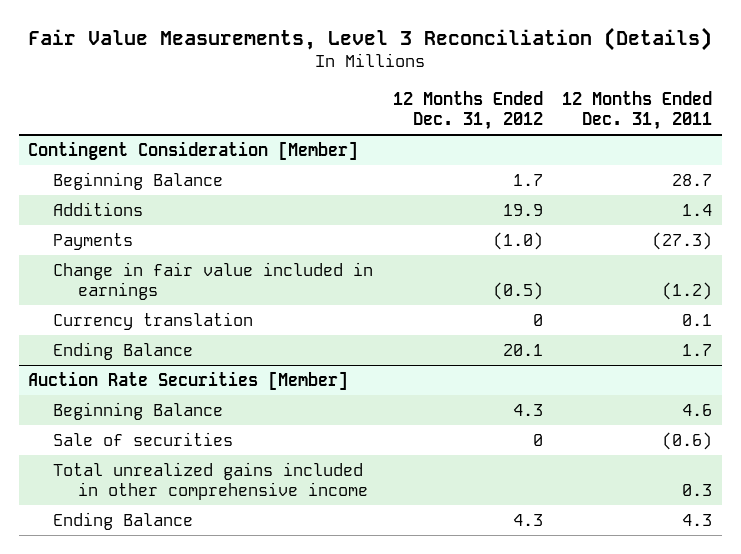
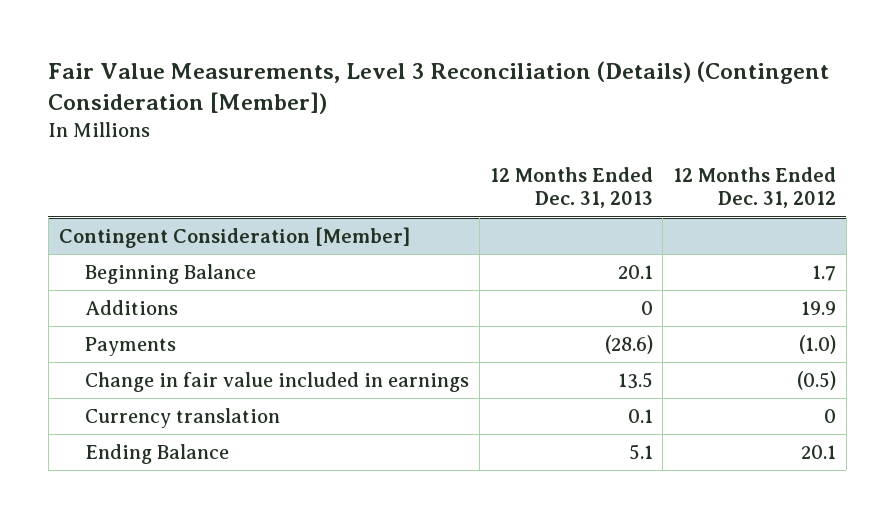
[28,26,713,51] Fair Value Measurements, Level 3 Reconciliation (Details) -> [48,61,830,115] Fair Value Measurements, Level 3 Reconciliation (Details) (Contingent Consideration [Member])
[562,91,713,130] 12 Months Ended Dec. 31, 2011 -> none
none -> [489,167,653,209] 12 Months Ended Dec. 31, 2013
[28,371,349,391] Auction Rate Securities [Member] -> none
[53,402,224,421] Beginning Balance -> none
[53,432,234,447] Sale of securities -> none
[53,462,368,500] Total unrealized gains included in other comprehensive income -> none
[53,512,194,531] Ending Balance -> none

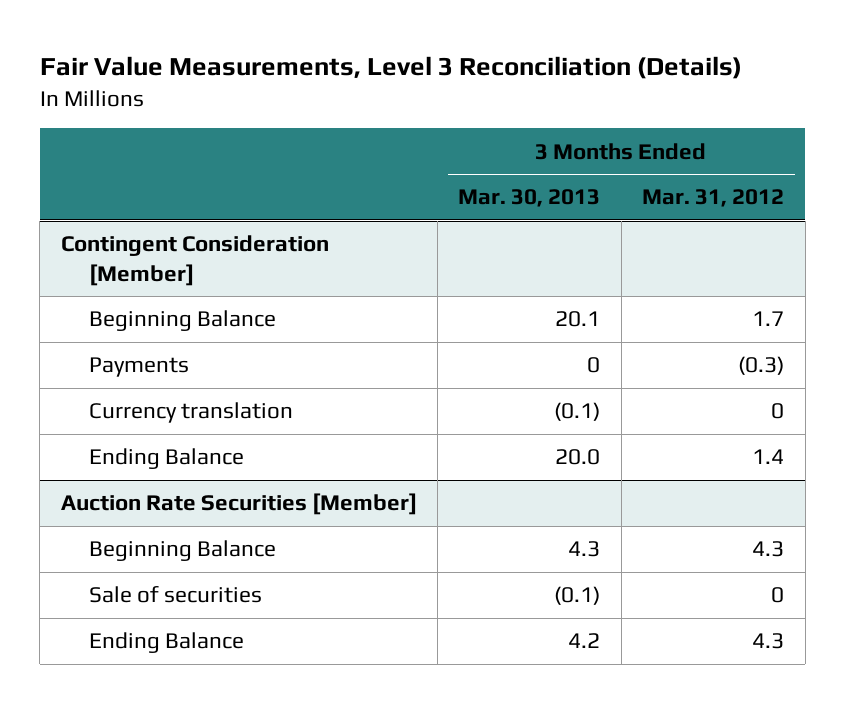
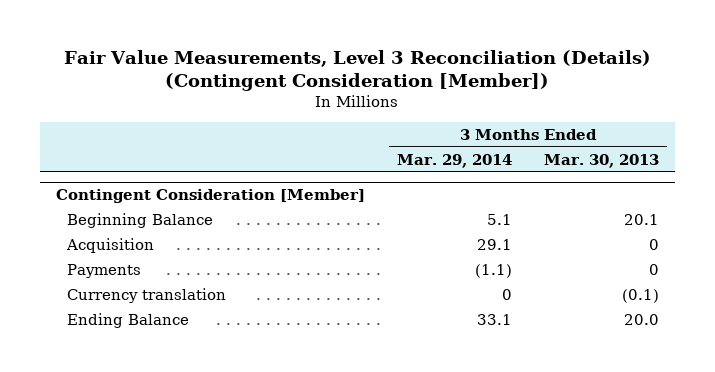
[39,56,742,80] Fair Value Measurements, Level 3 Reconciliation (Details) -> [64,49,652,91] Fair Value Measurements, Level 3 Reconciliation (Details) (Contingent Consideration [Member])
[642,189,785,208] Mar. 31, 2012 -> none
none -> [396,153,512,168] Mar. 29, 2014
none -> [66,237,155,253] Acquisition
[60,493,417,516] Auction Rate Securities [Member] -> none
[89,540,277,562] Beginning Balance -> none
[89,586,263,604] Sale of securities -> none
[89,632,245,654] Ending Balance -> none

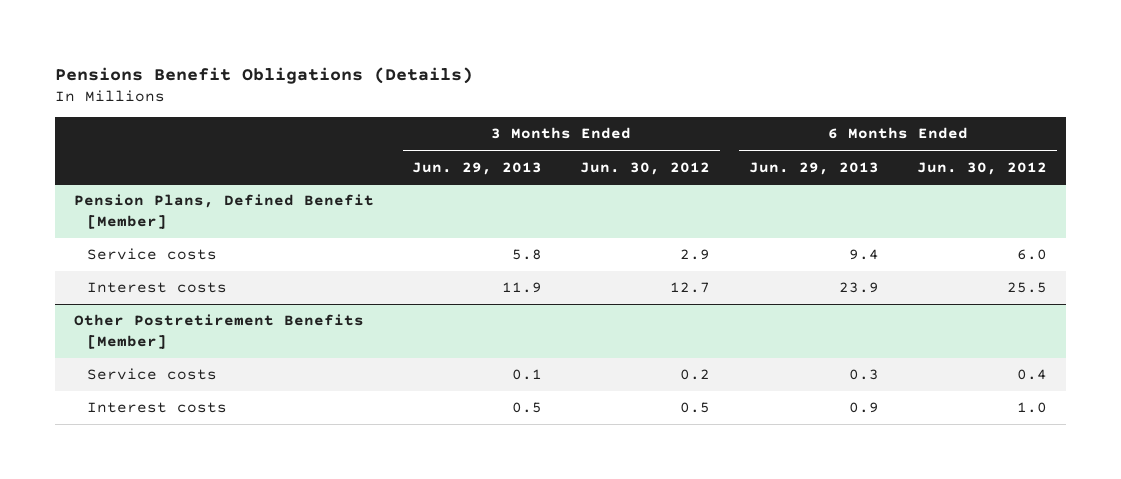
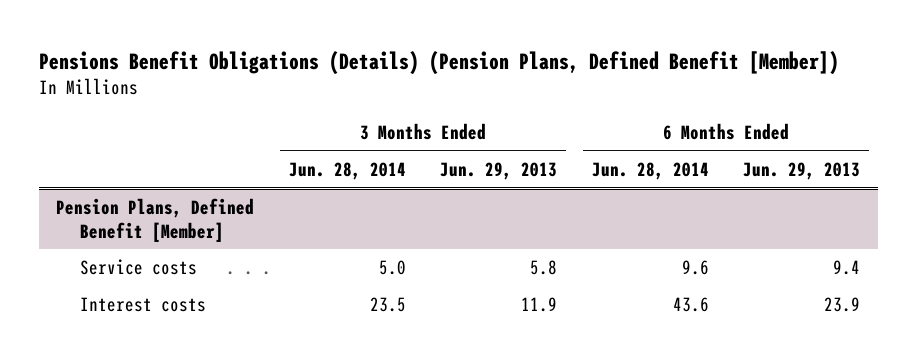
[54,66,473,84] Pensions Benefit Obligations (Details) -> [38,50,839,75] Pensions Benefit Obligations (Details) (Pension Plans, Defined Benefit [Member])
[580,161,711,175] Jun. 30, 2012 -> none
[916,161,1047,175] Jun. 30, 2012 -> none
none -> [288,161,406,180] Jun. 28, 2014
none -> [591,161,709,180] Jun. 28, 2014
[74,314,365,349] Other Postretirement Benefits [Member] -> none
[87,368,218,381] Service costs -> none
[87,402,228,414] Interest costs -> none

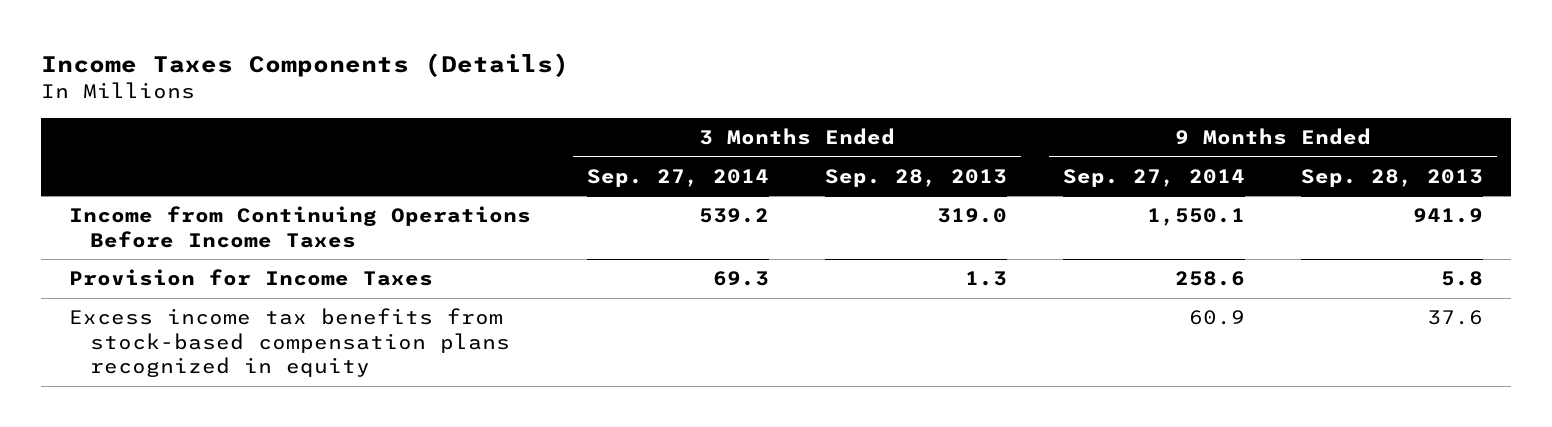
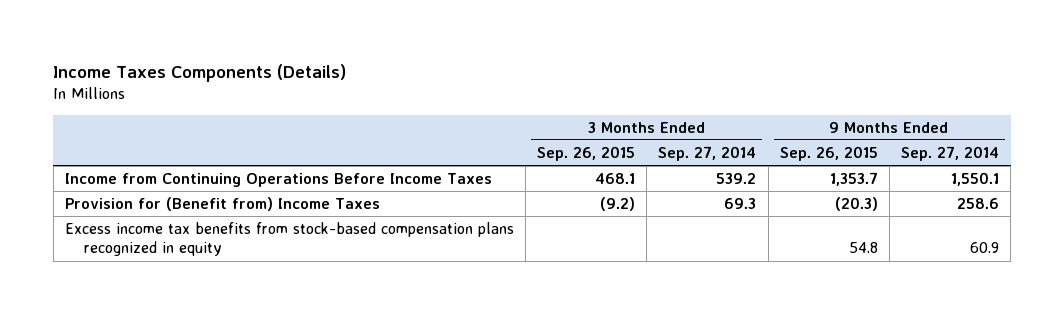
[824,168,1007,187] Sep. 28, 2013 -> none
[1300,168,1483,187] Sep. 28, 2013 -> none
none -> [537,145,636,161] Sep. 26, 2015
none -> [779,145,878,161] Sep. 26, 2015
[68,269,433,287] Provision for Income Taxes -> [64,196,380,211] Provision for (Benefit from) Income Taxes

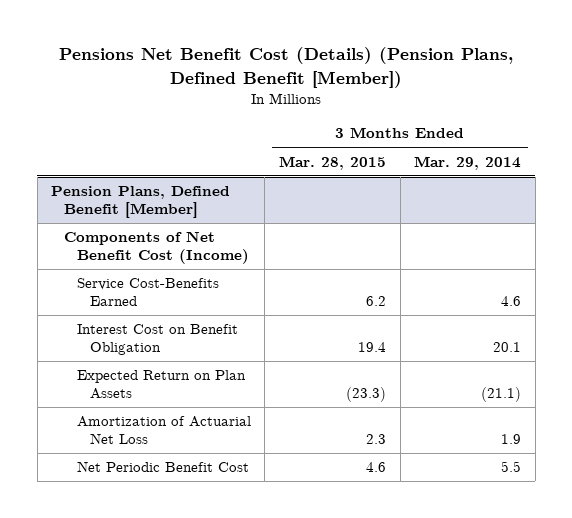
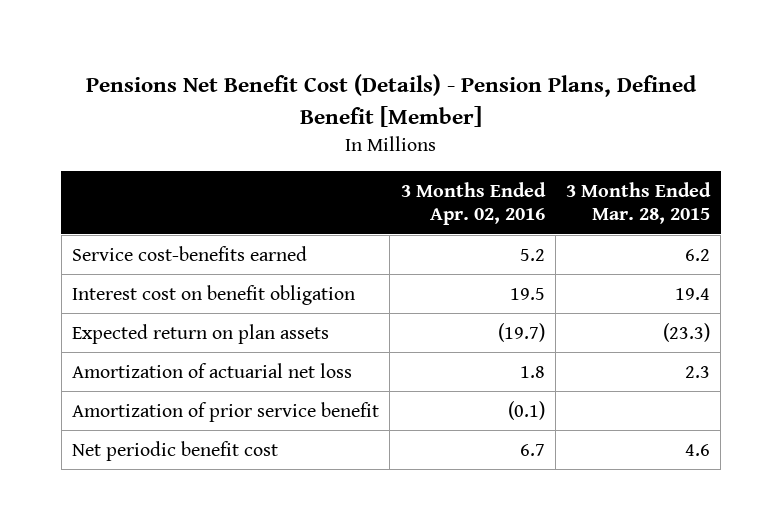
[59,47,514,88] Pensions Net Benefit Cost (Details) (Pension Plans, Defined Benefit [Member]) -> [86,74,698,127] Pensions Net Benefit Cost (Details) - Pension Plans, Defined Benefit [Member]
[414,155,522,170] Mar. 29, 2014 -> none
none -> [400,181,546,226] 3 Months Ended Apr. 02, 2016
[51,186,231,218] Pension Plans, Defined Benefit [Member] -> none
[64,231,249,264] Components of Net Benefit Cost (Income) -> none
[76,278,219,306] Service Cost-Benefits Earned -> [72,245,308,261] Service cost-benefits earned
[76,324,238,355] Interest Cost on Benefit Obligation -> [72,284,356,305] Interest cost on benefit obligation
[76,370,246,399] Expected Return on Plan Assets -> [72,323,330,344] Expected return on plan assets
[76,416,251,444] Amortization of Actuarial Net Loss -> [72,362,353,378] Amortization of actuarial net loss
none -> [72,401,380,422] Amortization of prior service benefit
[76,461,249,473] Net Periodic Benefit Cost -> [72,440,279,461] Net periodic benefit cost

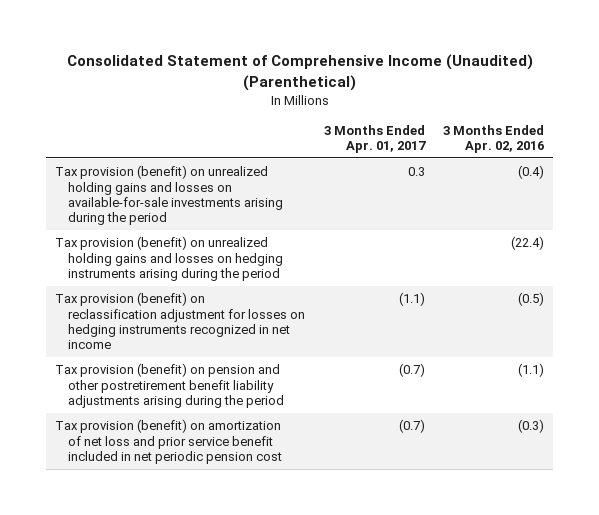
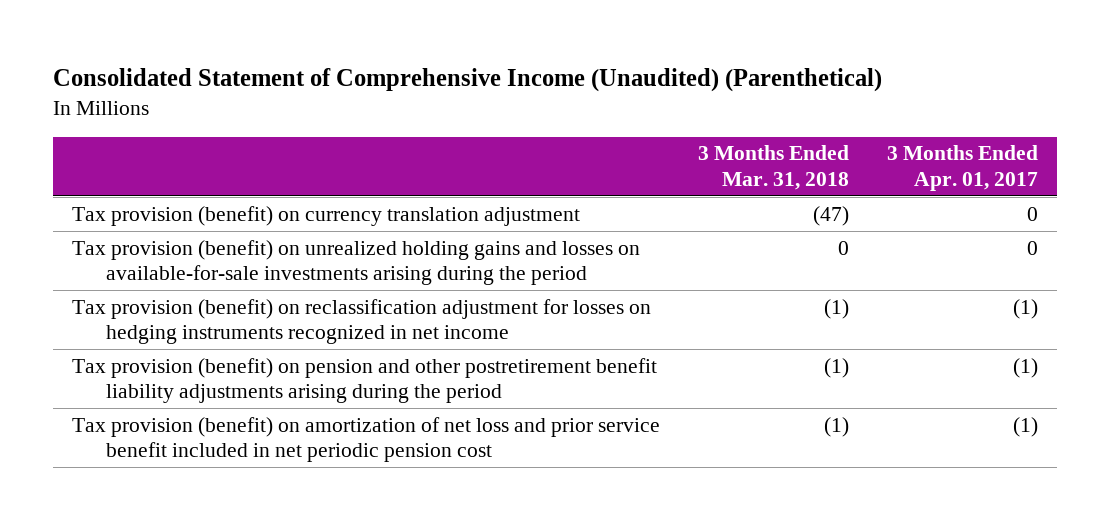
[443,124,545,154] 3 Months Ended Apr. 02, 2016 -> none
none -> [697,145,849,190] 3 Months Ended Mar. 31, 2018
[55,236,284,281] Tax provision (benefit) on unrealized holding gains and losses on hedging instruments arising during the period -> none
none -> [71,205,580,226] Tax provision (benefit) on currency translation adjustment
[407,167,425,177] 0.3 -> [1027,240,1039,255] 0
[398,292,425,307] (1.1) -> [1013,298,1039,319] (1)
[398,363,425,378] (0.7) -> [1013,357,1039,378] (1)
[398,419,425,434] (0.7) -> [1013,416,1039,437] (1)

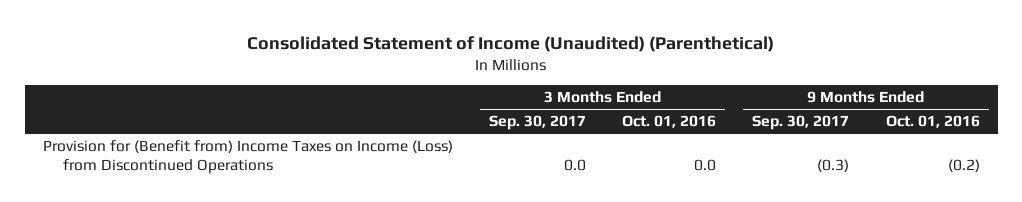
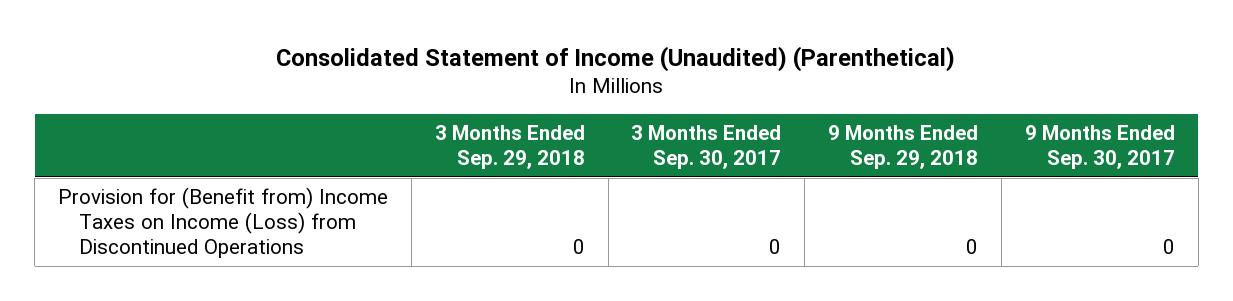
[622,115,717,129] Oct. 01, 2016 -> none
[885,115,980,129] Oct. 01, 2016 -> none
none -> [434,125,585,169] 3 Months Ended Sep. 29, 2018
none -> [828,125,979,169] 9 Months Ended Sep. 29, 2018
[563,159,586,172] 0.0 -> [769,238,782,254] 0
[817,159,850,173] (0.3) -> [1162,238,1175,254] 0

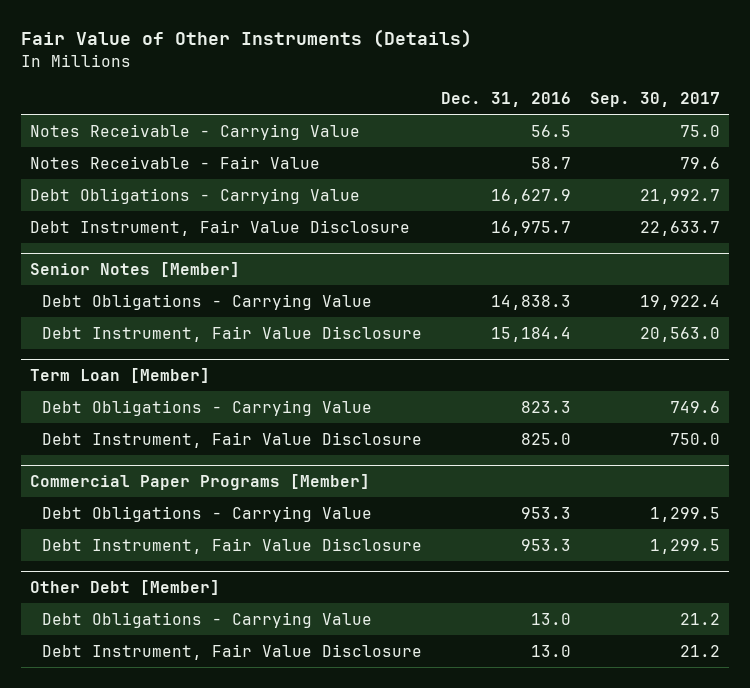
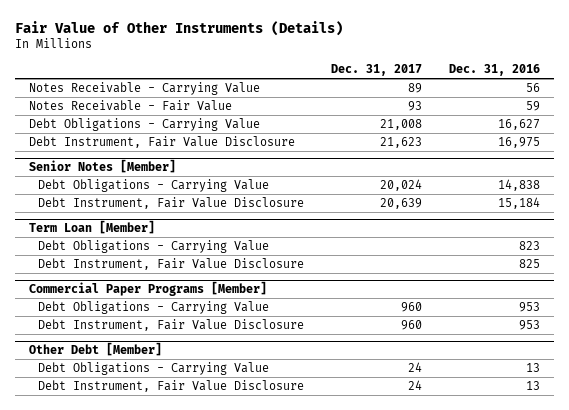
[589,92,720,108] Sep. 30, 2017 -> none
none -> [330,64,422,77] Dec. 31, 2017
[530,124,571,137] 56.5 -> [526,83,541,93] 56
[530,156,571,169] 58.7 -> [526,101,541,112] 59
[490,188,571,204] 16,627.9 -> [498,119,541,131] 16,627
[490,220,571,236] 16,975.7 -> [498,137,541,149] 16,975
[490,294,571,310] 14,838.3 -> [498,179,541,192] 14,838
[490,326,571,342] 15,184.4 -> [498,197,541,210] 15,184
[520,400,571,413] 823.3 -> [519,241,541,251] 823
[520,432,571,445] 825.0 -> [519,259,541,269] 825
[520,506,571,519] 953.3 -> [519,302,541,313] 953
[520,538,571,551] 953.3 -> [519,320,541,331] 953
[530,612,571,625] 13.0 -> [526,363,541,373] 13
[530,644,571,657] 13.0 -> [526,381,541,391] 13

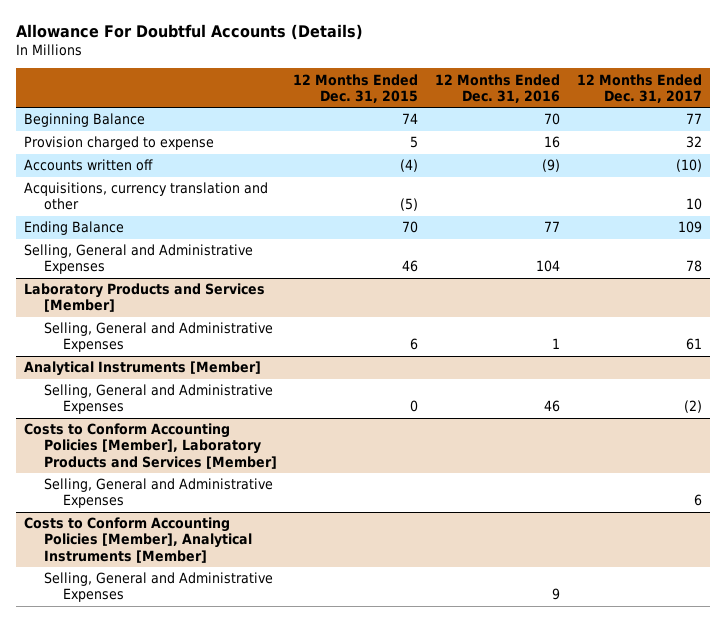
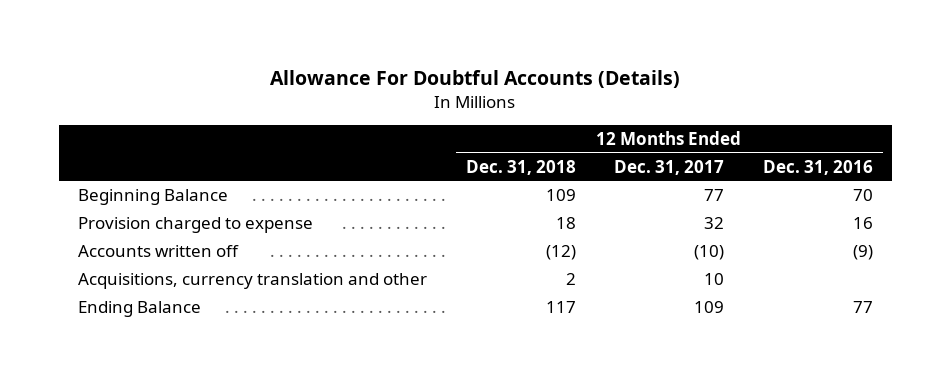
[293,73,419,103] 12 Months Ended Dec. 31, 2015 -> none
none -> [465,159,576,175] Dec. 31, 2018
[24,244,254,275] Selling, General and Administrative Expenses -> none
[24,283,266,313] Laboratory Products and Services [Member] -> none
[43,322,273,353] Selling, General and Administrative Expenses -> none
[24,361,262,377] Analytical Instruments [Member] -> none
[43,384,273,415] Selling, General and Administrative Expenses -> none
[24,423,277,469] Costs to Conform Accounting Policies [Member], Laboratory Products and Services [Member] -> none
[43,478,273,509] Selling, General and Administrative Expenses -> none
[24,517,252,563] Costs to Conform Accounting Policies [Member], Analytical Instruments [Member] -> none
[43,572,273,603] Selling, General and Administrative Expenses -> none

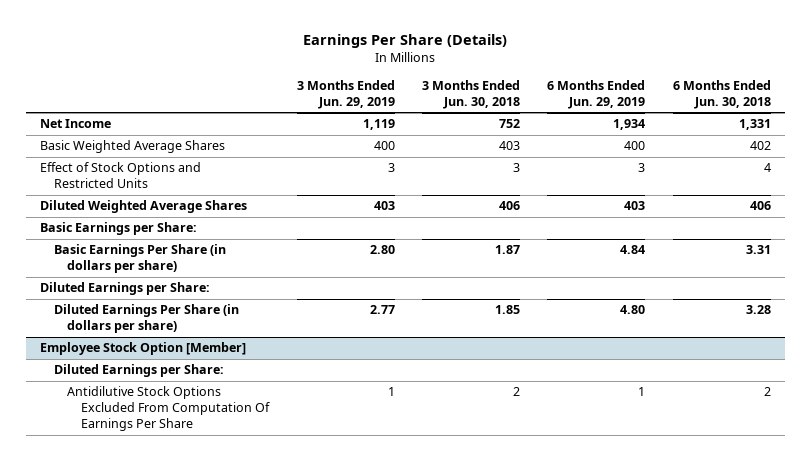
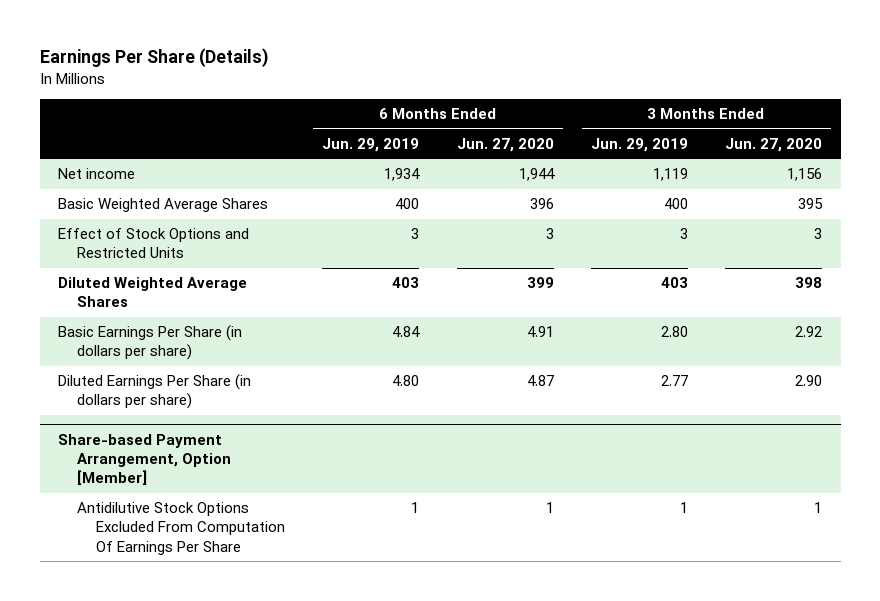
[422,80,521,109] 3 Months Ended Jun. 30, 2018 -> none
[672,80,771,109] 6 Months Ended Jun. 30, 2018 -> none
none -> [456,137,554,152] Jun. 27, 2020
none -> [725,137,823,152] Jun. 27, 2020
[39,119,111,129] Net Income -> [58,168,136,180] Net income
[39,222,197,236] Basic Earnings per Share: -> none
[39,282,210,296] Diluted Earnings per Share: -> none
[53,364,224,378] Diluted Earnings per Share: -> none
[39,342,246,356] Employee Stock Option [Member] -> [58,433,232,486] Share-based Payment Arrangement, Option [Member]

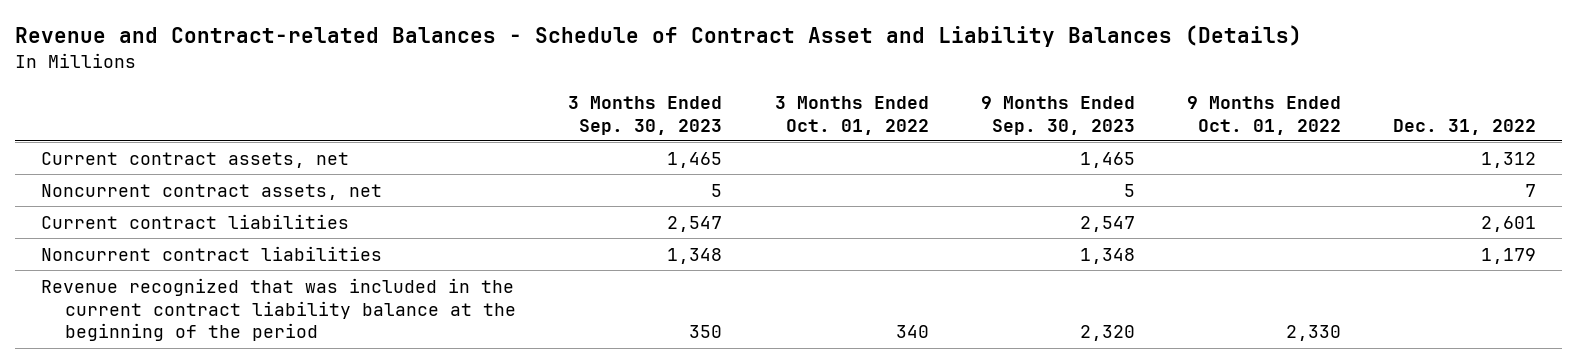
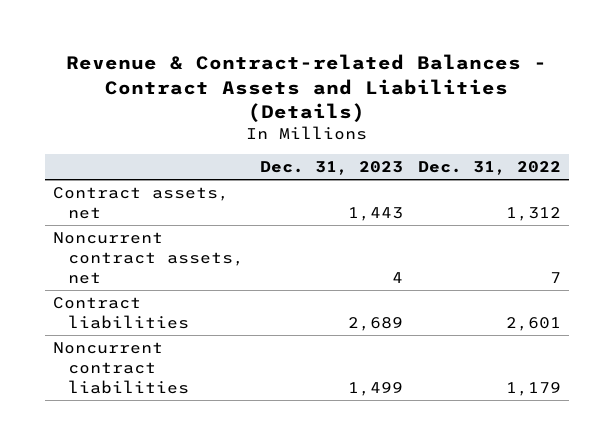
[15,25,1303,48] Revenue and Contract-related Balances - Schedule of Contract Asset and Liability Balances (Details) -> [66,54,548,122] Revenue & Contract-related Balances - Contract Assets and Liabilities (Details)
[568,95,723,135] 3 Months Ended Sep. 30, 2023 -> none
[774,95,929,135] 3 Months Ended Oct. 01, 2022 -> none
[980,95,1135,135] 9 Months Ended Sep. 30, 2023 -> none
[1186,95,1341,135] 9 Months Ended Oct. 01, 2022 -> none
none -> [259,161,403,176] Dec. 31, 2023
[41,151,350,168] Current contract assets, net -> [53,187,230,220] Contract assets, net
[41,213,350,229] Current contract liabilities -> [53,297,190,330] Contract liabilities
[41,277,517,342] Revenue recognized that was included in the current contract liability balance at the beginning of the period -> none

